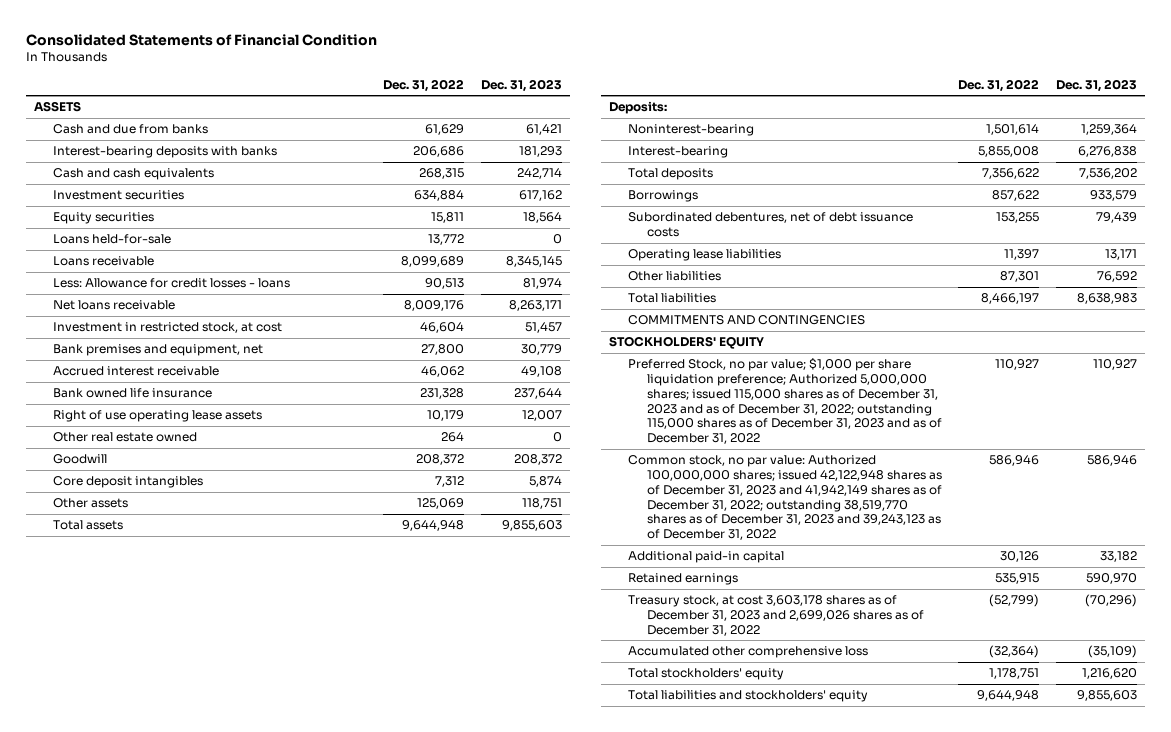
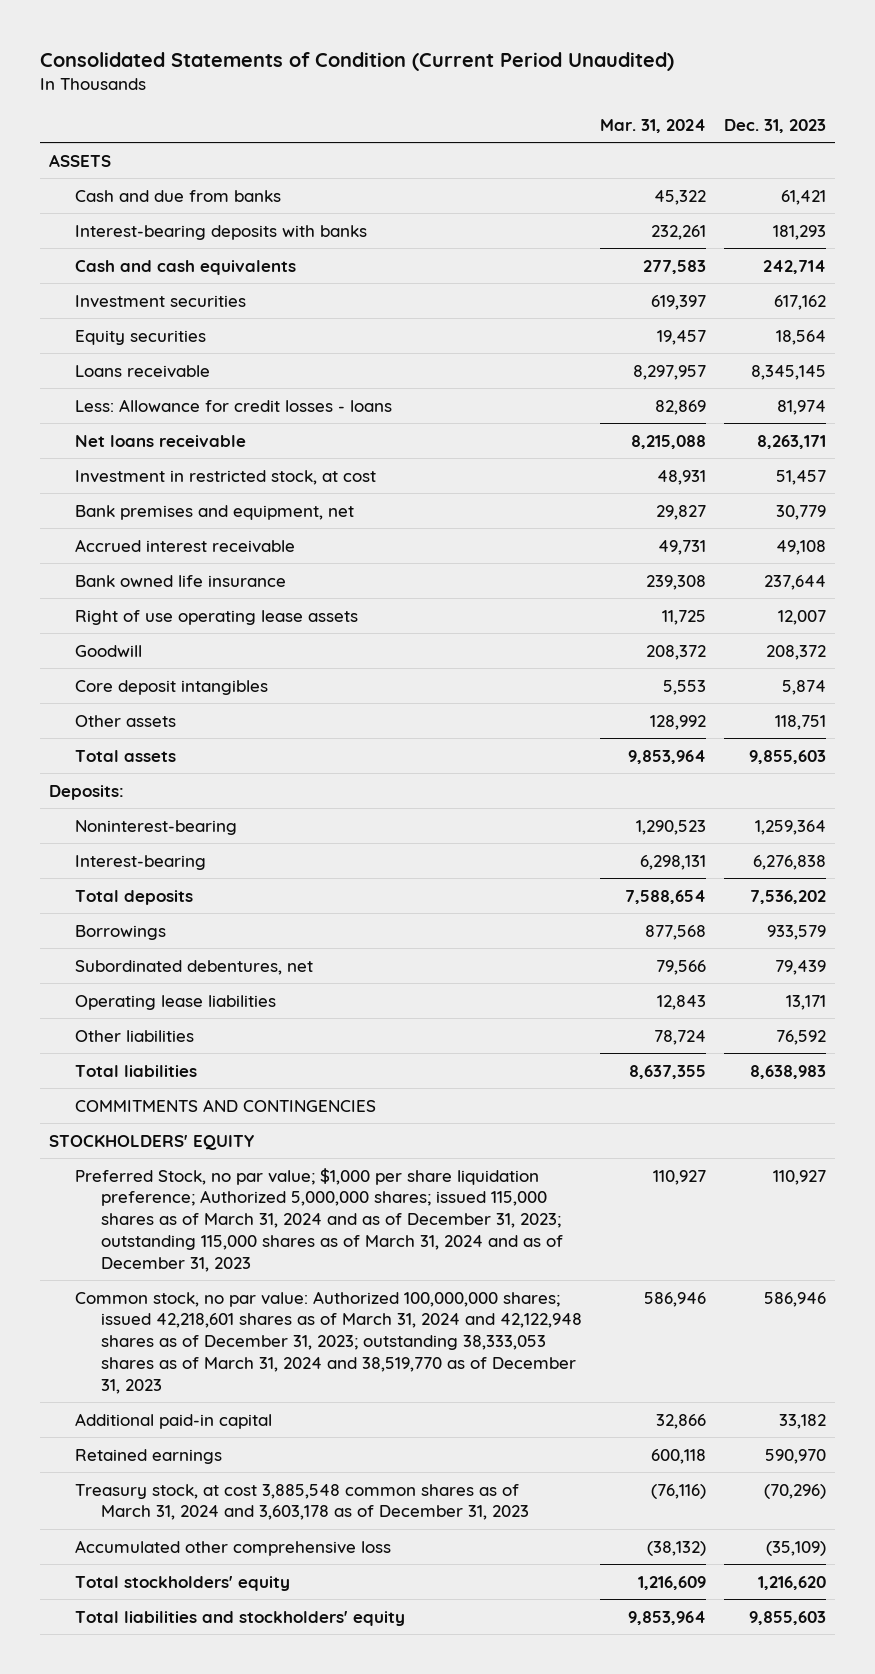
[25,33,377,46] Consolidated Statements of Financial Condition -> [40,51,675,71] Consolidated Statements of Condition (Current Period Unaudited)
[383,78,465,92] Dec. 31, 2022 -> none
none -> [600,118,707,133] Mar. 31, 2024
[52,234,171,245] Loans held-for-sale -> none
[52,432,197,443] Other real estate owned -> none
[627,212,913,238] Subordinated debentures, net of debt issuance costs -> [74,959,313,975] Subordinated debentures, net
[627,358,942,445] Preferred Stock, no par value; $1,000 per share liquidation preference; Authorized 5,000,000 shares; issued 115,000 shares as of December 31, 2023 and as of December 31, 2022; outstanding 115,000 shares as of December 31, 2023 and as of December 31, 2022 -> [74,1167,563,1273] Preferred Stock, no par value; $1,000 per share liquidation preference; Authorized 5,000,000 shares; issued 115,000 shares as of March 31, 2024 and as of December 31, 2023; outstanding 115,000 shares as of March 31, 2024 and as of December 31, 2023
[627,455,942,541] Common stock, no par value: Authorized 100,000,000 shares; issued 42,122,948 shares as of December 31, 2023 and 41,942,149 shares as of December 31, 2022; outstanding 38,519,770 shares as of December 31, 2023 and 39,243,123 as of December 31, 2022 -> [74,1290,582,1395] Common stock, no par value: Authorized 100,000,000 shares; issued 42,218,601 shares as of March 31, 2024 and 42,122,948 shares as of December 31, 2023; outstanding 38,333,053 shares as of March 31, 2024 and 38,519,770 as of December 31, 2023
[627,595,924,636] Treasury stock, at cost 3,603,178 shares as of December 31, 2023 and 2,699,026 shares as of December 31, 2022 -> [74,1483,529,1521] Treasury stock, at cost 3,885,548 common shares as of March 31, 2024 and 3,603,178 as of December 31, 2023

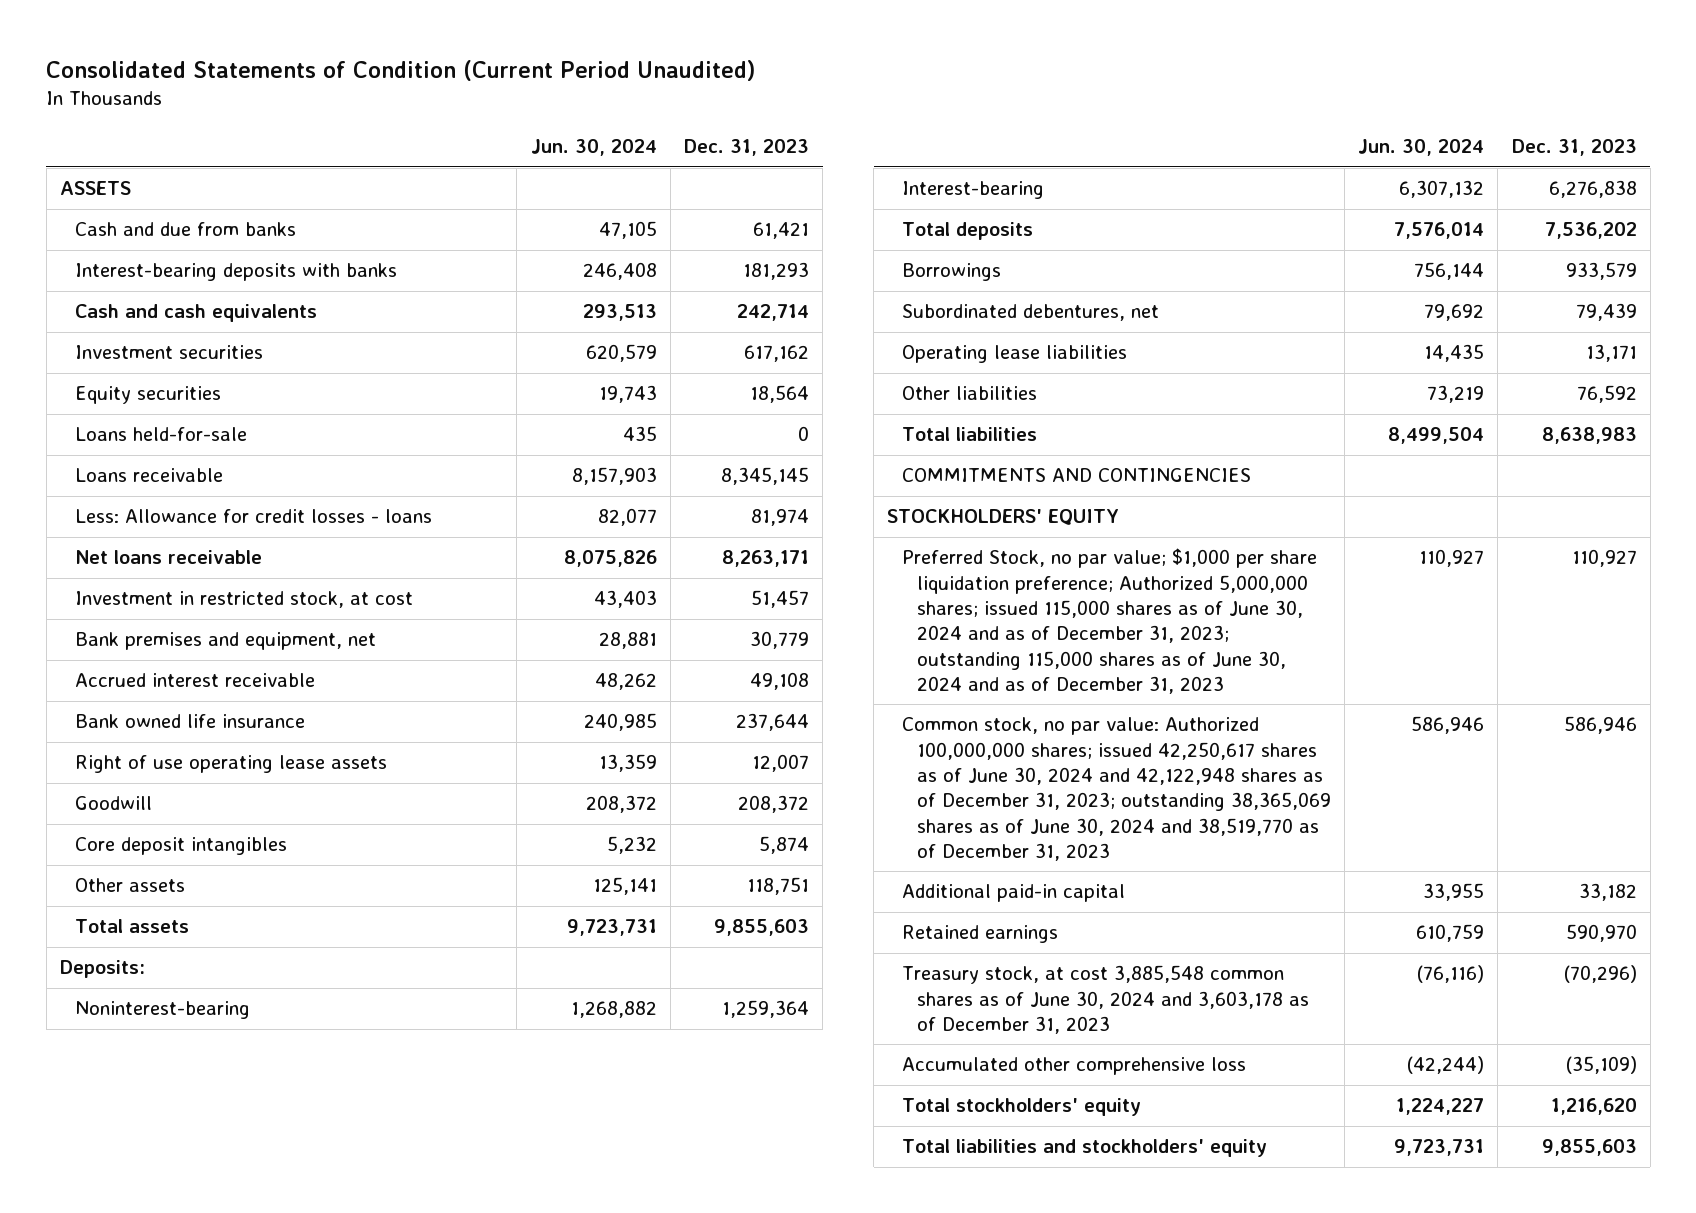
[600,118,707,133] Mar. 31, 2024 -> none
none -> [530,139,657,157] Jun. 30, 2024
none -> [74,427,247,442] Loans held-for-sale
[74,1167,563,1273] Preferred Stock, no par value; $1,000 per share liquidation preference; Authorized 5,000,000 shares; issued 115,000 shares as of March 31, 2024 and as of December 31, 2023; outstanding 115,000 shares as of March 31, 2024 and as of December 31, 2023 -> [902,548,1318,694] Preferred Stock, no par value; $1,000 per share liquidation preference; Authorized 5,000,000 shares; issued 115,000 shares as of June 30, 2024 and as of December 31, 2023; outstanding 115,000 shares as of June 30, 2024 and as of December 31, 2023
[74,1290,582,1395] Common stock, no par value: Authorized 100,000,000 shares; issued 42,218,601 shares as of March 31, 2024 and 42,122,948 shares as of December 31, 2023; outstanding 38,333,053 shares as of March 31, 2024 and 38,519,770 as of December 31, 2023 -> [902,717,1331,861] Common stock, no par value: Authorized 100,000,000 shares; issued 42,250,617 shares as of June 30, 2024 and 42,122,948 shares as of December 31, 2023; outstanding 38,365,069 shares as of June 30, 2024 and 38,519,770 as of December 31, 2023
[74,1483,529,1521] Treasury stock, at cost 3,885,548 common shares as of March 31, 2024 and 3,603,178 as of December 31, 2023 -> [902,965,1309,1034] Treasury stock, at cost 3,885,548 common shares as of June 30, 2024 and 3,603,178 as of December 31, 2023

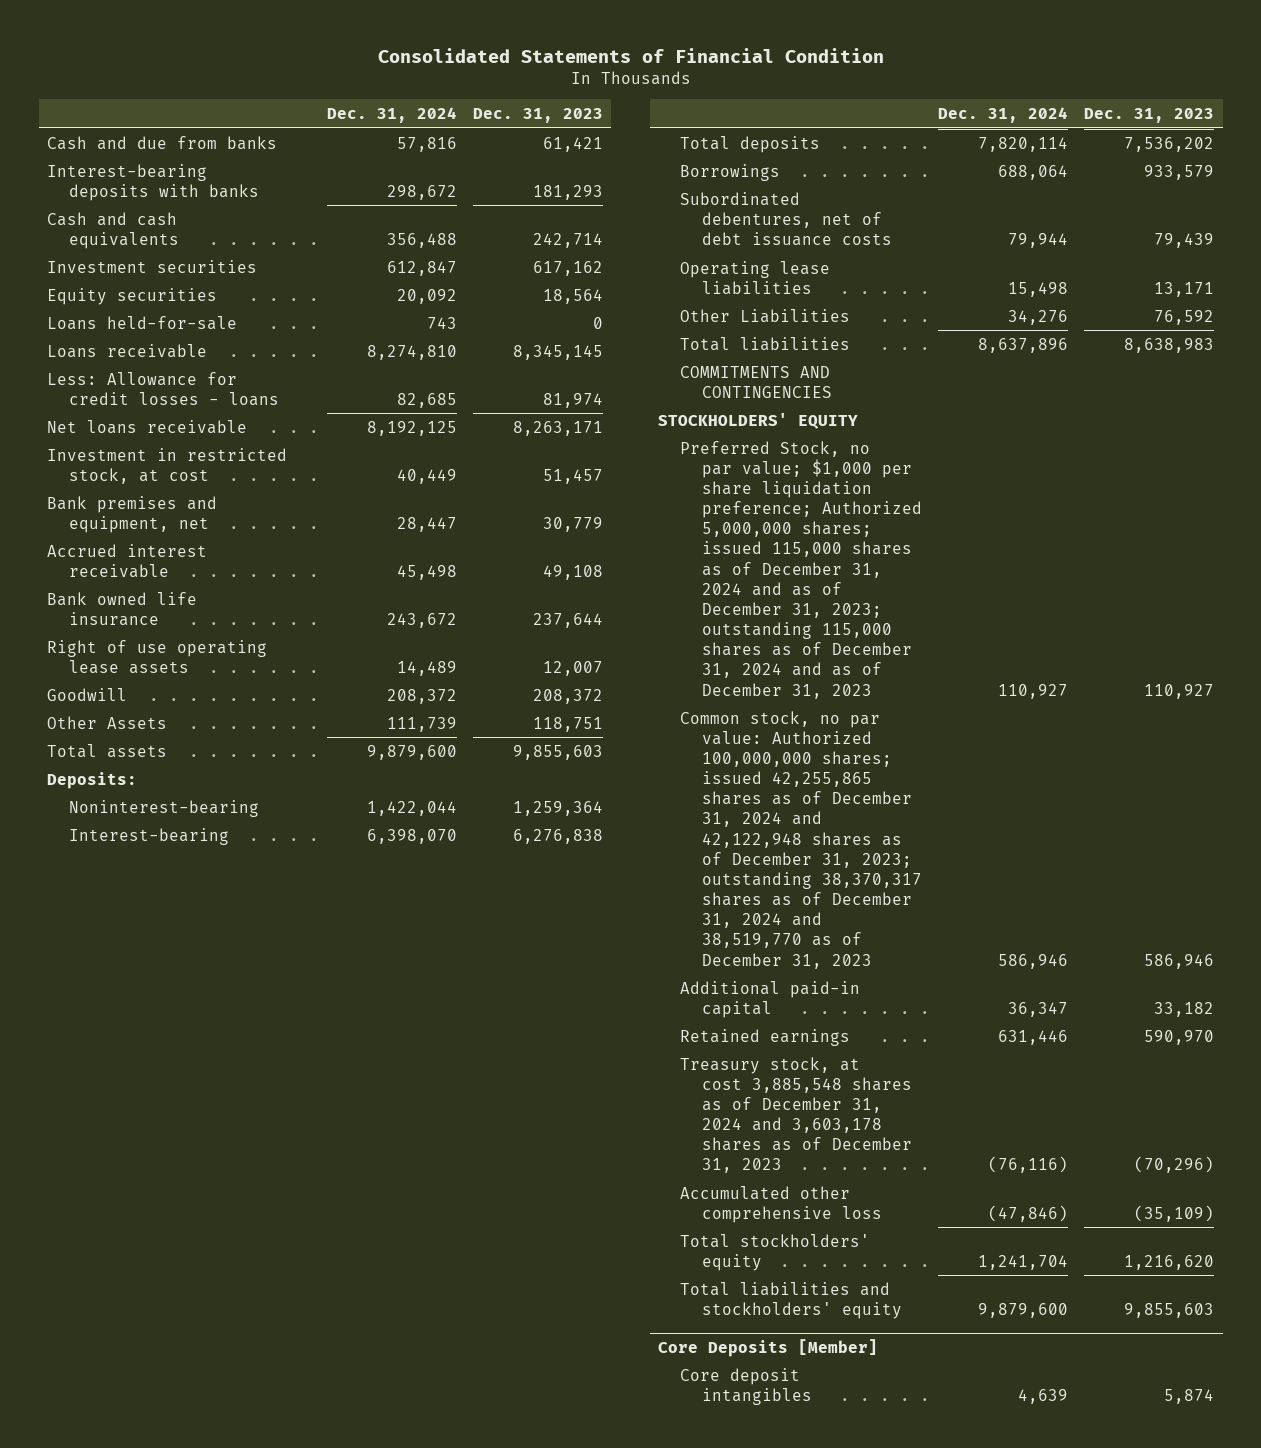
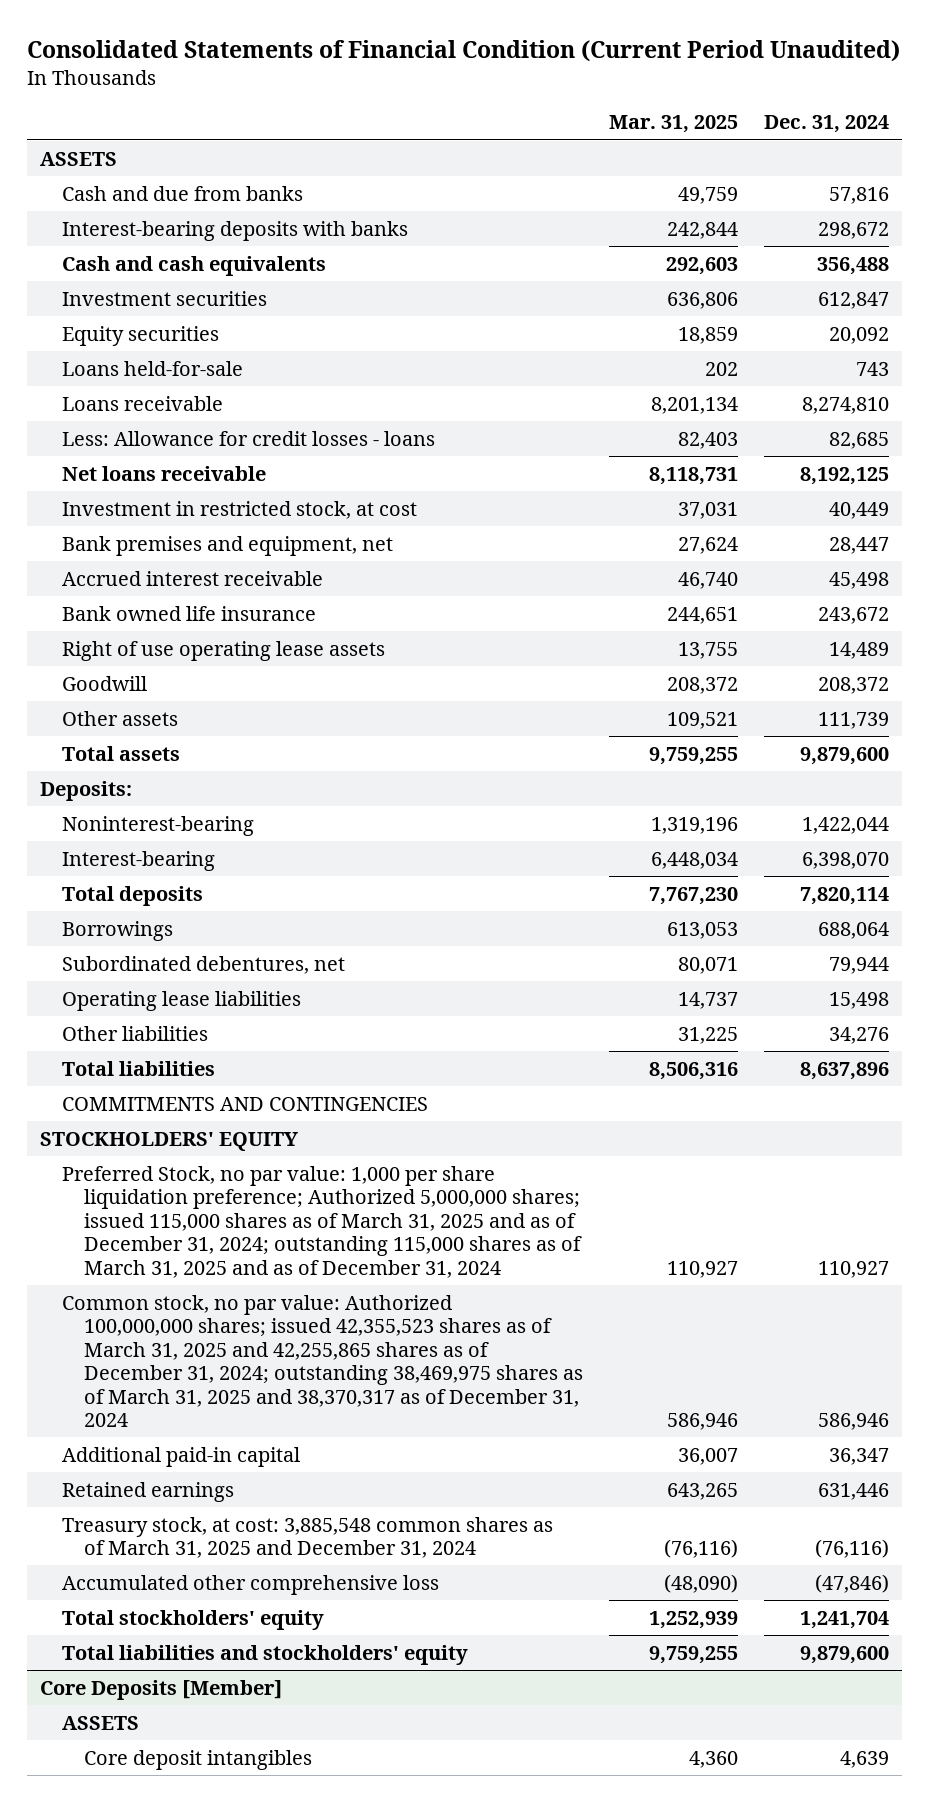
[377,47,884,63] Consolidated Statements of Financial Condition -> [27,40,901,63] Consolidated Statements of Financial Condition (Current Period Unaudited)
[473,107,604,123] Dec. 31, 2023 -> none
none -> [608,115,738,134] Mar. 31, 2025
none -> [40,151,118,166] ASSETS
[46,715,167,729] Other Assets -> [62,710,179,726] Other assets
[680,191,893,246] Subordinated debentures, net of debt issuance costs -> [62,955,346,974] Subordinated debentures, net
[680,308,851,323] Other Liabilities -> [62,1025,209,1041] Other liabilities
[680,440,923,699] Preferred Stock, no par value; $1,000 per share liquidation preference; Authorized 5,000,000 shares; issued 115,000 shares as of December 31, 2024 and as of December 31, 2023; outstanding 115,000 shares as of December 31, 2024 and as of December 31, 2023 -> [62,1165,582,1278] Preferred Stock, no par value: 1,000 per share liquidation preference; Authorized 5,000,000 shares; issued 115,000 shares as of March 31, 2025 and as of December 31, 2024; outstanding 115,000 shares as of March 31, 2025 and as of December 31, 2024
[680,710,923,969] Common stock, no par value: Authorized 100,000,000 shares; issued 42,255,865 shares as of December 31, 2024 and 42,122,948 shares as of December 31, 2023; outstanding 38,370,317 shares as of December 31, 2024 and 38,519,770 as of December 31, 2023 -> [62,1294,583,1428] Common stock, no par value: Authorized 100,000,000 shares; issued 42,355,523 shares as of March 31, 2025 and 42,255,865 shares as of December 31, 2024; outstanding 38,469,975 shares as of March 31, 2025 and 38,370,317 as of December 31, 2024
[680,1056,913,1174] Treasury stock, at cost 3,885,548 shares as of December 31, 2024 and 3,603,178 shares as of December 31, 2023 -> [62,1516,554,1559] Treasury stock, at cost: 3,885,548 common shares as of March 31, 2025 and December 31, 2024
none -> [62,1715,140,1730] ASSETS

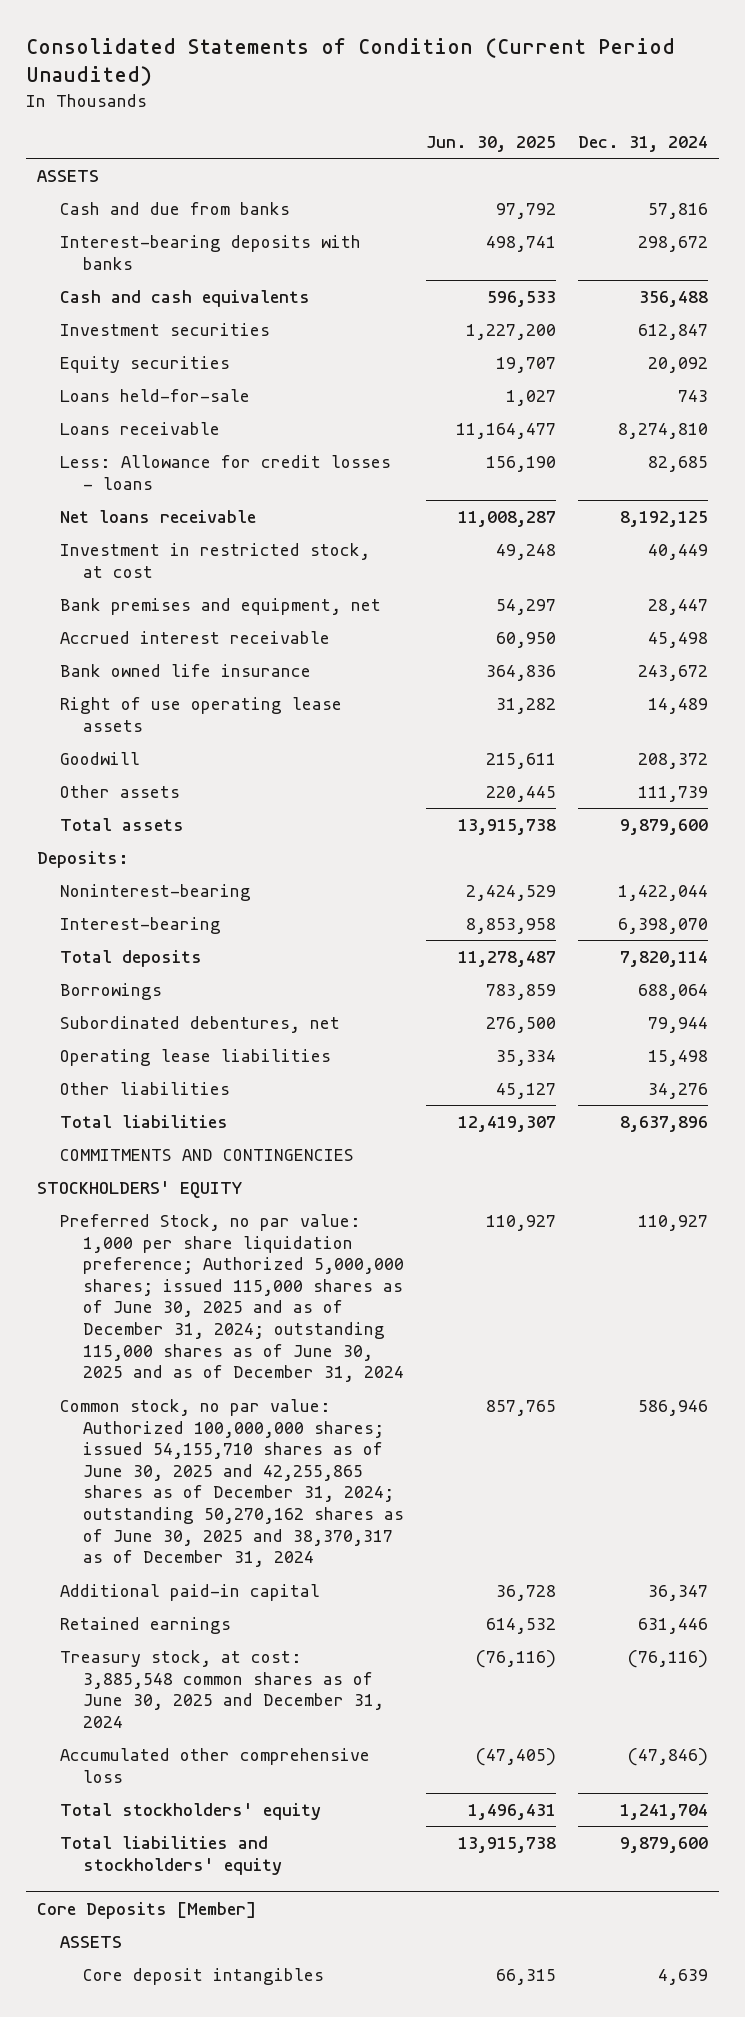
[27,40,901,63] Consolidated Statements of Financial Condition (Current Period Unaudited) -> [25,37,675,87] Consolidated Statements of Condition (Current Period Unaudited)
[608,115,738,134] Mar. 31, 2025 -> none
none -> [426,136,557,153] Jun. 30, 2025
[62,1165,582,1278] Preferred Stock, no par value: 1,000 per share liquidation preference; Authorized 5,000,000 shares; issued 115,000 shares as of March 31, 2025 and as of December 31, 2024; outstanding 115,000 shares as of March 31, 2025 and as of December 31, 2024 -> [59,1213,405,1383] Preferred Stock, no par value: 1,000 per share liquidation preference; Authorized 5,000,000 shares; issued 115,000 shares as of June 30, 2025 and as of December 31, 2024; outstanding 115,000 shares as of June 30, 2025 and as of December 31, 2024
[62,1294,583,1428] Common stock, no par value: Authorized 100,000,000 shares; issued 42,355,523 shares as of March 31, 2025 and 42,255,865 shares as of December 31, 2024; outstanding 38,469,975 shares as of March 31, 2025 and 38,370,317 as of December 31, 2024 -> [59,1398,405,1568] Common stock, no par value: Authorized 100,000,000 shares; issued 54,155,710 shares as of June 30, 2025 and 42,255,865 shares as of December 31, 2024; outstanding 50,270,162 shares as of June 30, 2025 and 38,370,317 as of December 31, 2024
[62,1516,554,1559] Treasury stock, at cost: 3,885,548 common shares as of March 31, 2025 and December 31, 2024 -> [59,1649,385,1728] Treasury stock, at cost: 3,885,548 common shares as of June 30, 2025 and December 31, 2024

